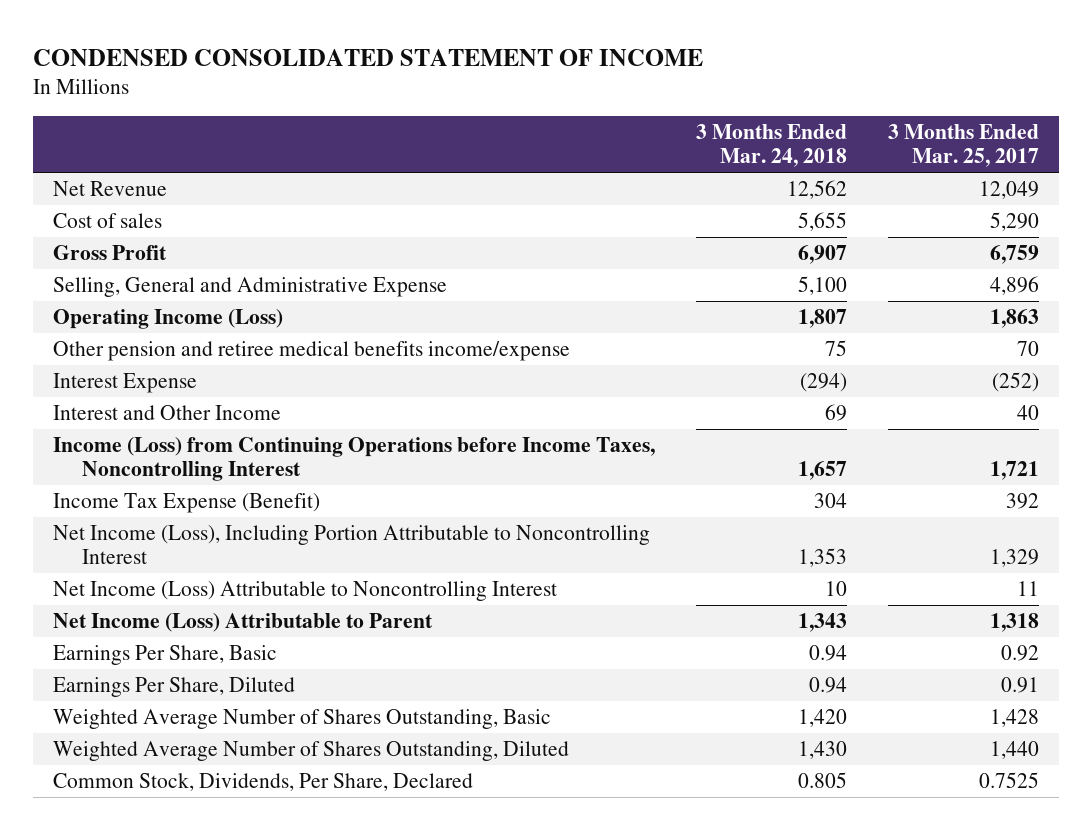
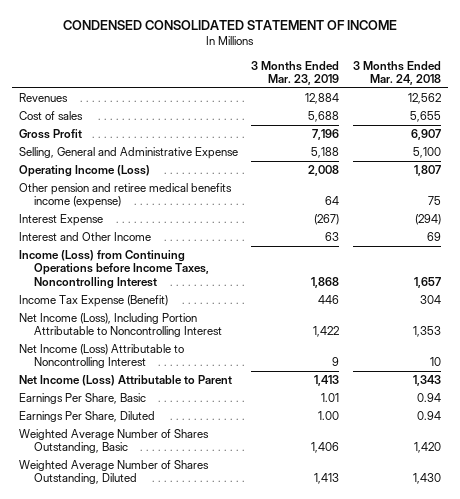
[887,123,1039,168] 3 Months Ended Mar. 25, 2017 -> none
none -> [251,60,340,85] 3 Months Ended Mar. 23, 2019
[53,180,168,196] Net Revenue -> [18,93,68,103] Revenues
[53,340,571,361] Other pension and retiree medical benefits income/expense -> [18,183,232,209] Other pension and retiree medical benefits income (expense)
[53,772,474,791] Common Stock, Dividends, Per Share, Declared -> none

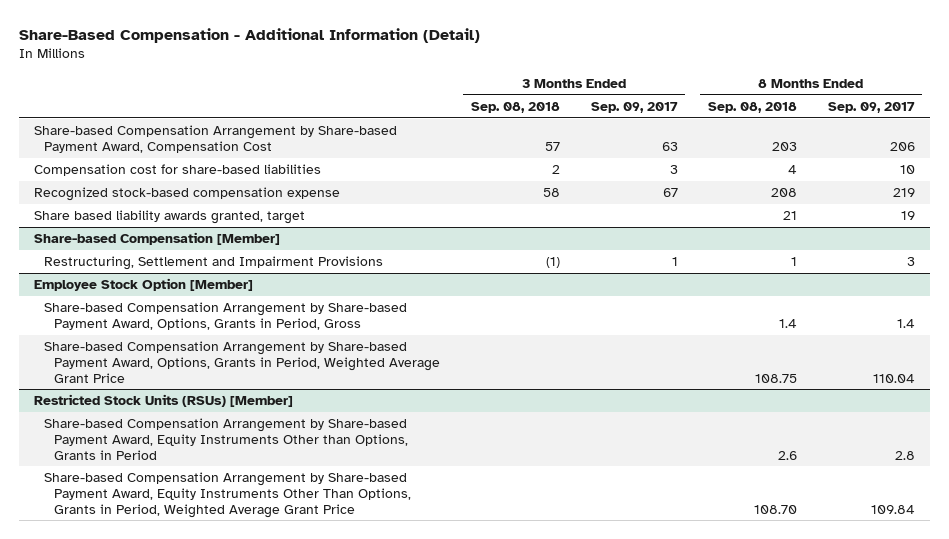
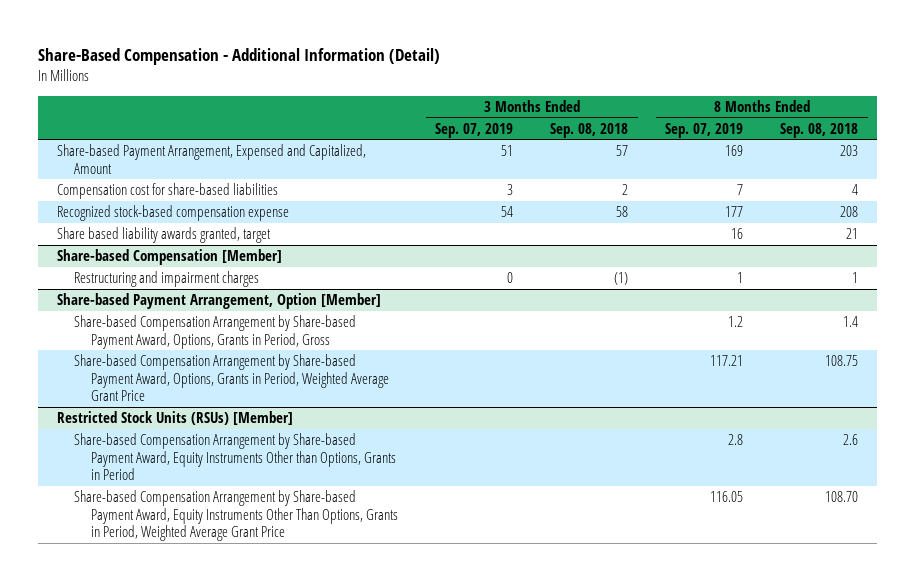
[590,101,678,113] Sep. 09, 2017 -> none
[827,101,915,113] Sep. 09, 2017 -> none
none -> [435,122,514,138] Sep. 07, 2019
none -> [665,122,744,138] Sep. 07, 2019
[34,125,398,153] Share-based Compensation Arrangement by Share-based Payment Award, Compensation Cost -> [56,144,366,174] Share-based Payment Arrangement, Expensed and Capitalized, Amount
[44,256,384,271] Restructuring, Settlement and Impairment Provisions -> [74,271,260,288] Restructuring and impairment charges
[34,278,254,292] Employee Stock Option [Member] -> [56,293,381,310] Share-based Payment Arrangement, Option [Member]

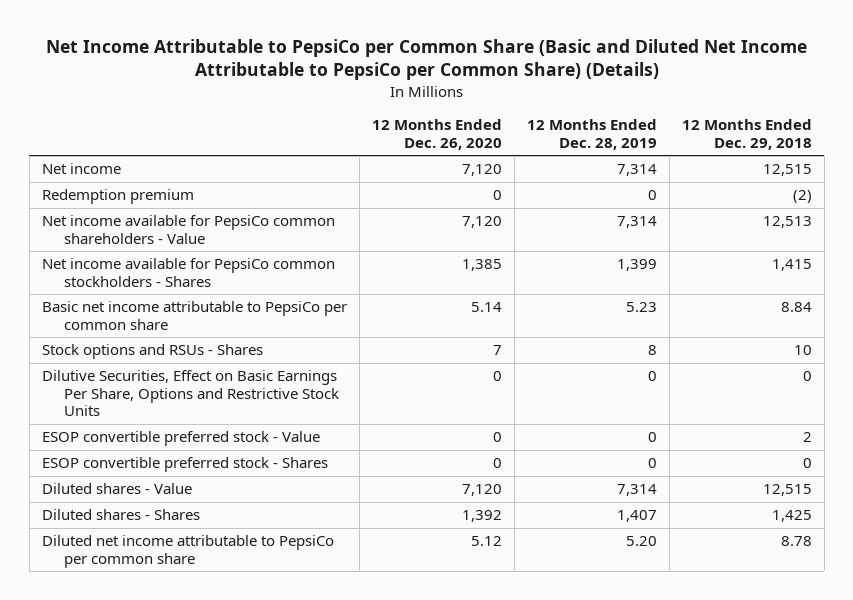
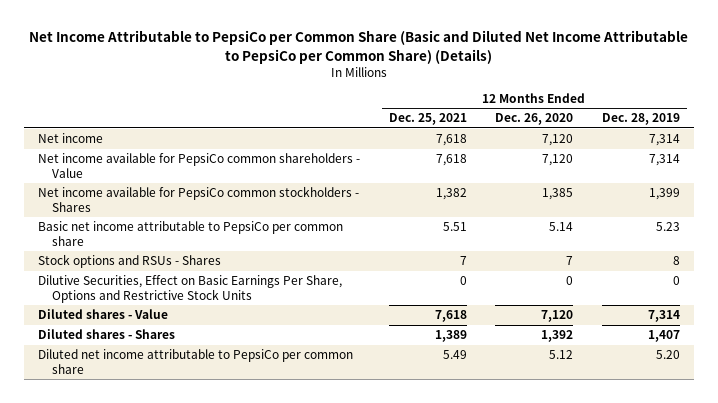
[681,119,812,150] 12 Months Ended Dec. 29, 2018 -> none
none -> [388,113,467,126] Dec. 25, 2021
[41,189,194,205] Redemption premium -> none
[41,431,320,447] ESOP convertible preferred stock - Value -> none
[41,457,328,473] ESOP convertible preferred stock - Shares -> none

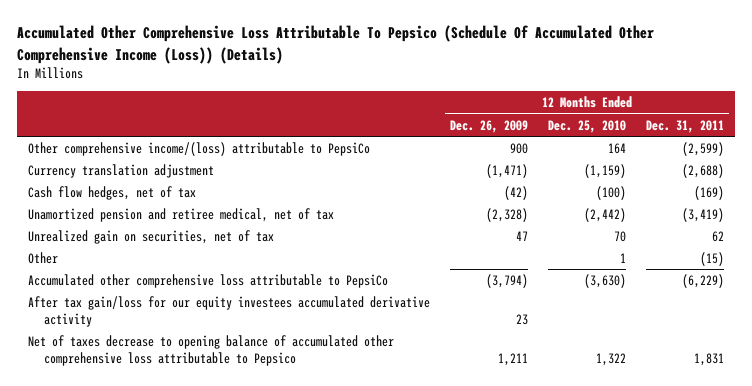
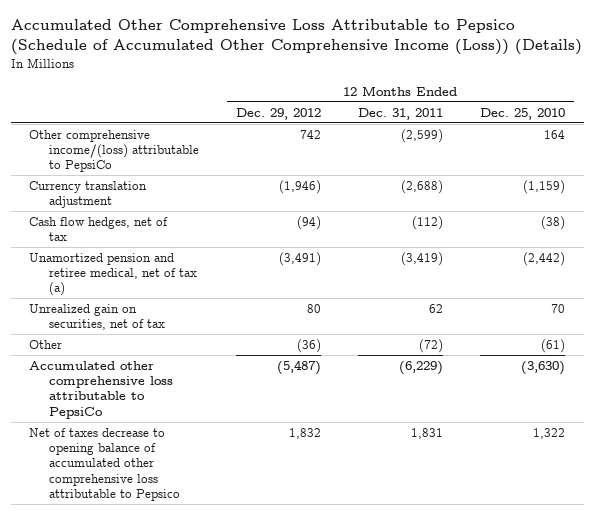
[17,25,655,64] Accumulated Other Comprehensive Loss Attributable To Pepsico (Schedule Of Accumulated Other Comprehensive Income (Loss)) (Details) -> [10,19,582,56] Accumulated Other Comprehensive Loss Attributable to Pepsico (Schedule of Accumulated Other Comprehensive Income (Loss)) (Details)
[449,119,528,133] Dec. 26, 2009 -> none
none -> [235,107,321,120] Dec. 29, 2012
[596,185,627,200] (100) -> [541,215,566,230] (38)
[694,185,725,200] (169) -> [411,215,443,230] (112)
[27,207,334,222] Unamortized pension and retiree medical, net of tax -> [29,252,197,297] Unamortized pension and retiree medical, net of tax (a)
[620,252,627,263] 1 -> [541,338,566,353] (61)
[700,251,725,266] (15) -> [418,338,443,353] (72)
[27,295,430,327] After tax gain/loss for our equity investees accumulated derivative activity -> none

